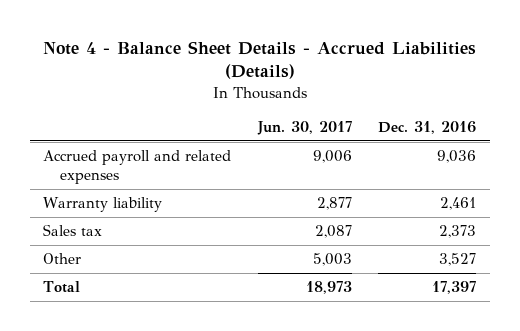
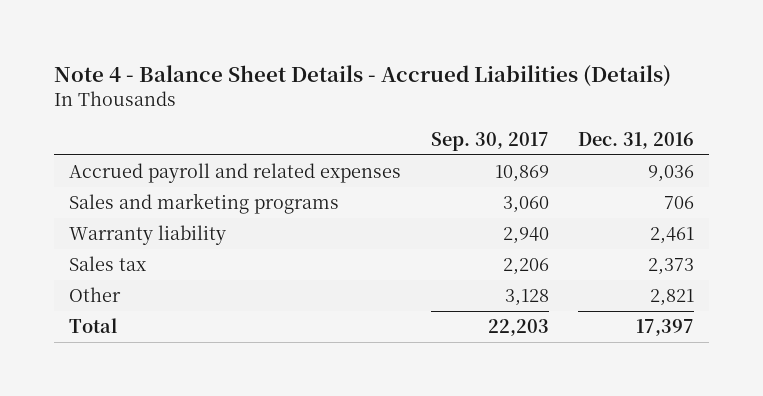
[256,120,352,135] Jun. 30, 2017 -> none
none -> [430,131,549,151] Sep. 30, 2017
none -> [69,193,340,215] Sales and marketing programs
[439,253,477,267] 3,527 -> [650,289,695,307] 2,821

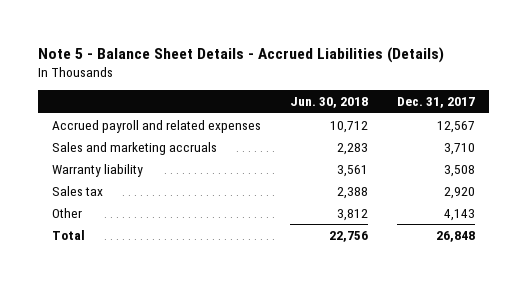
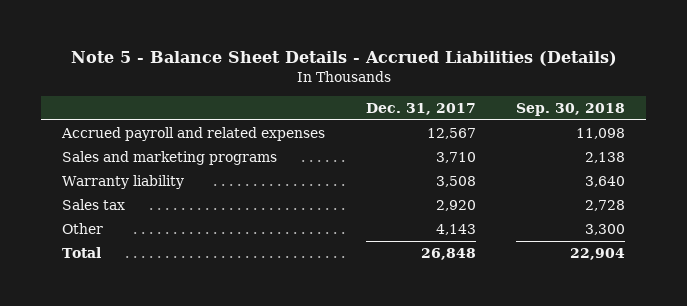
[289,97,368,109] Jun. 30, 2018 -> none
none -> [516,103,626,117] Sep. 30, 2018
[52,141,218,155] Sales and marketing accruals -> [61,151,277,166] Sales and marketing programs

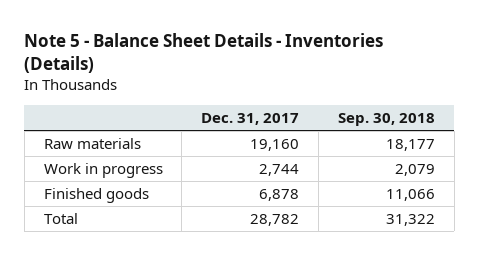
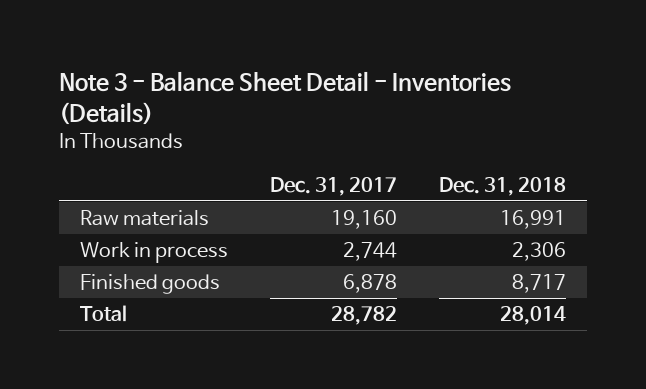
[24,33,384,74] Note 5 - Balance Sheet Details - Inventories (Details) -> [59,71,512,126] Note 3 - Balance Sheet Detail - Inventories (Details)
[337,112,435,126] Sep. 30, 2018 -> none
none -> [439,176,567,196] Dec. 31, 2018
[43,163,163,179] Work in progress -> [80,242,229,264] Work in process

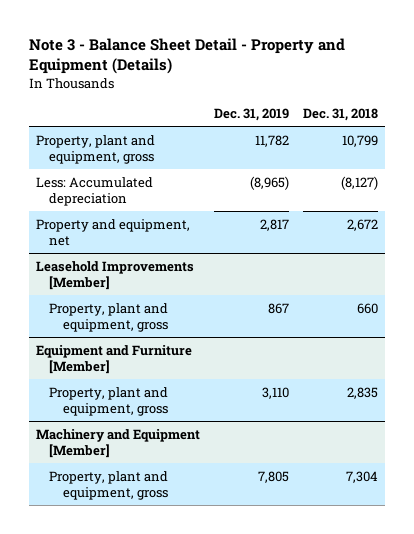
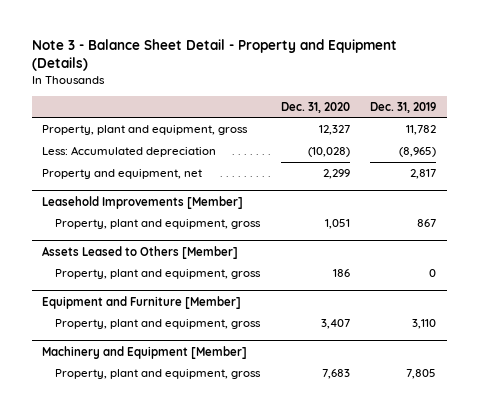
[303,108,379,122] Dec. 31, 2018 -> none
none -> [280,101,350,113] Dec. 31, 2020
none -> [42,245,239,259] Assets Leased to Others [Member]
none -> [55,268,262,279] Property, plant and equipment, gross

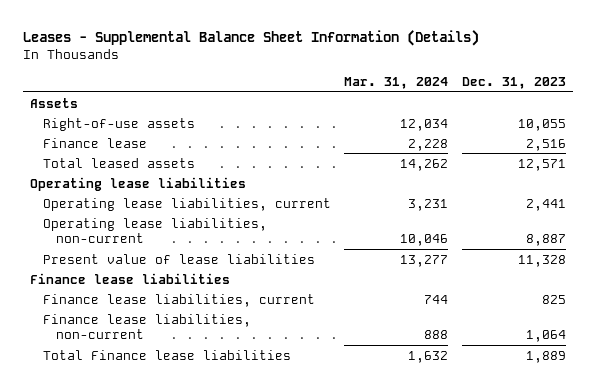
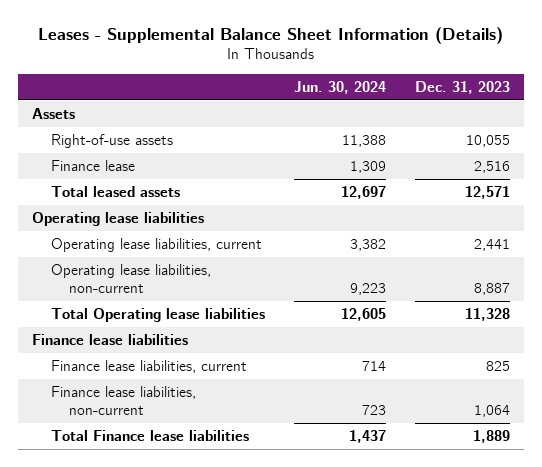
[344,76,449,89] Mar. 31, 2024 -> none
none -> [293,80,386,94] Jun. 30, 2024
[42,253,315,264] Present value of lease liabilities -> [50,307,265,322] Total Operating lease liabilities

